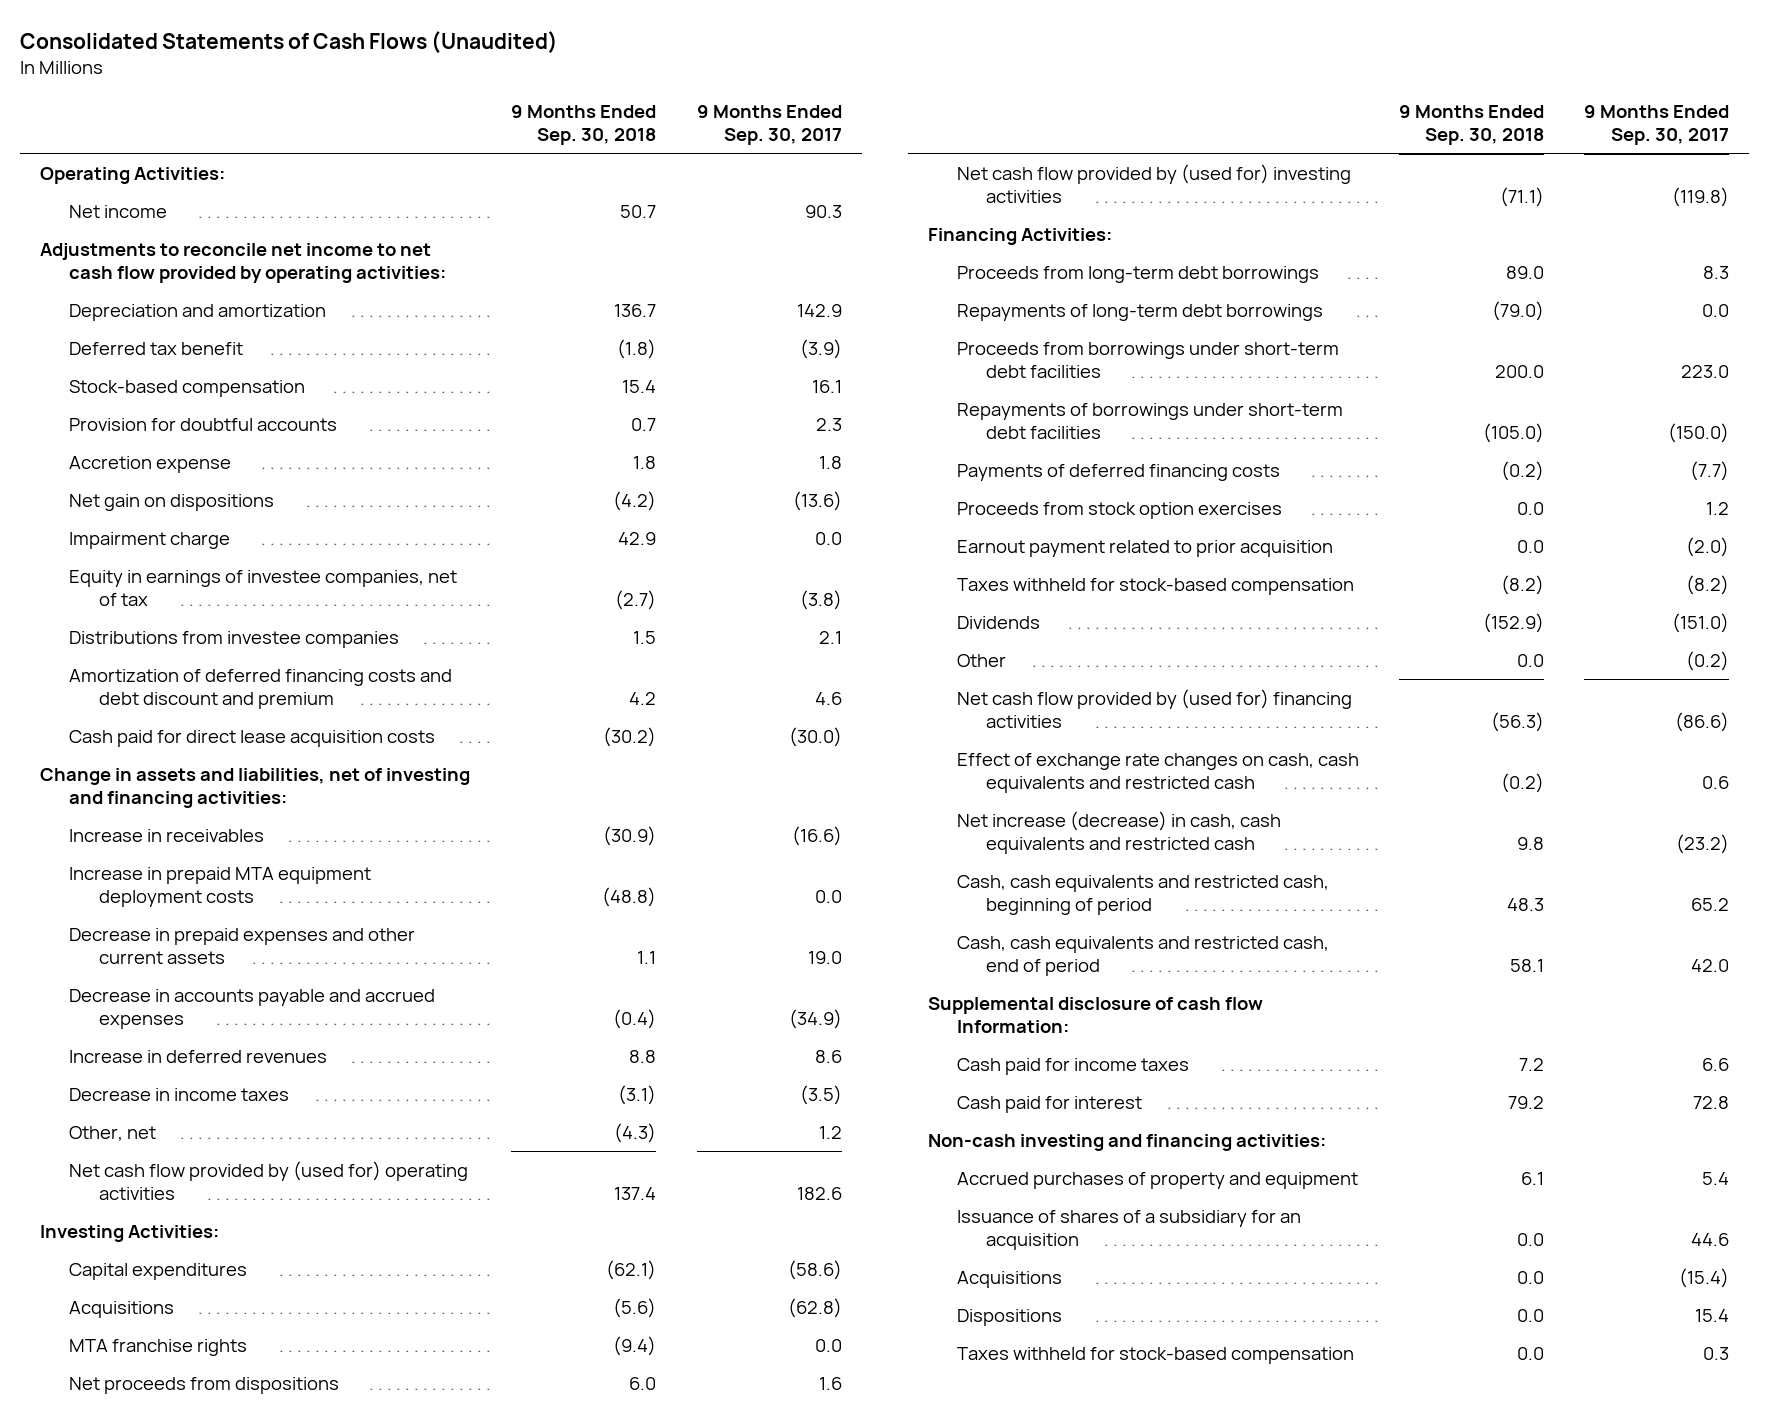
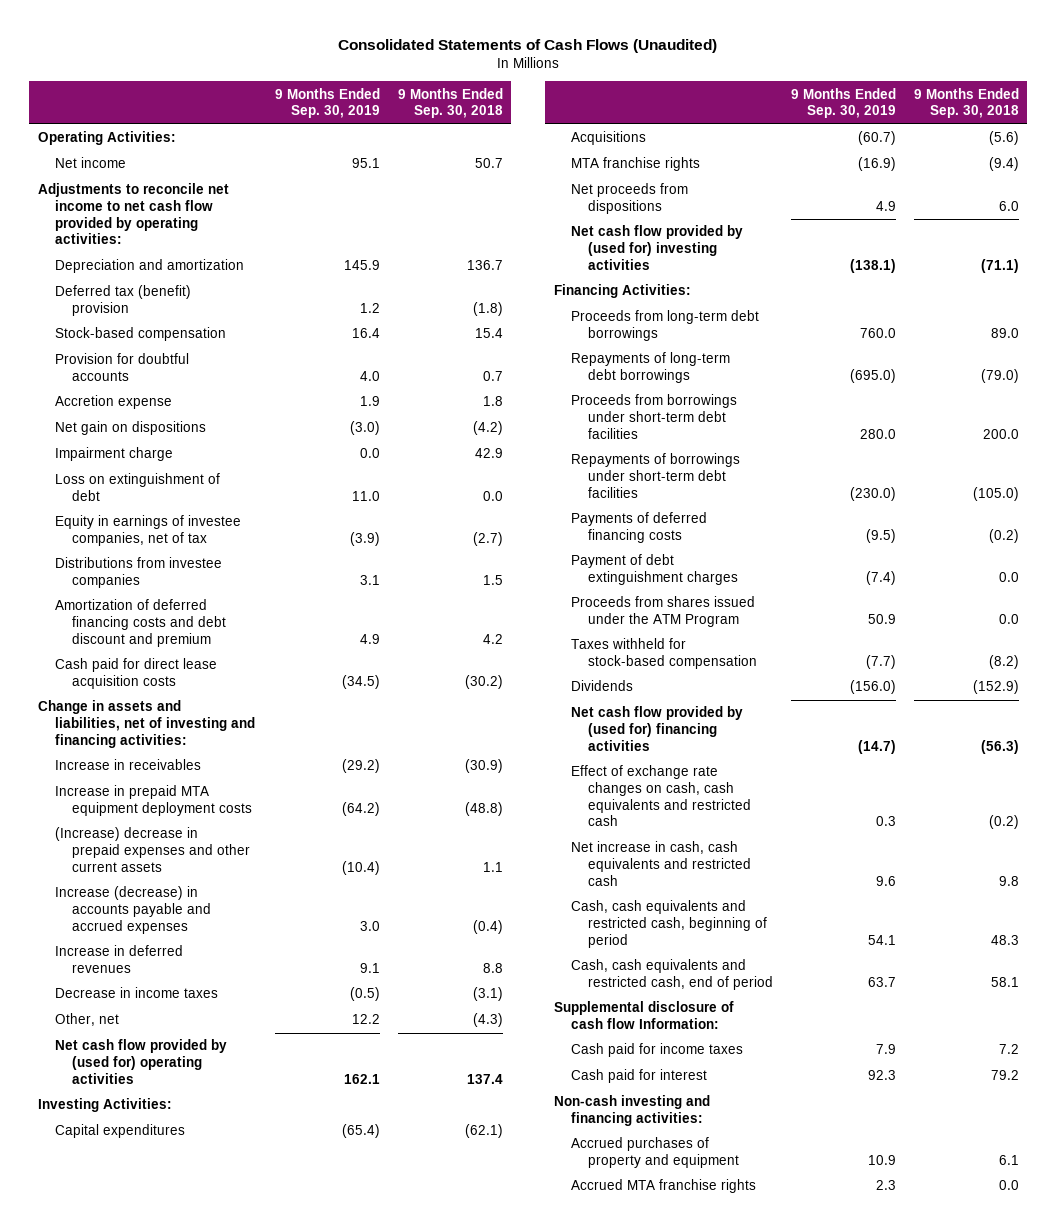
[696,104,842,146] 9 Months Ended Sep. 30, 2017 -> none
none -> [274,87,380,119] 9 Months Ended Sep. 30, 2019
[69,341,244,355] Deferred tax benefit -> [55,285,192,317] Deferred tax (benefit) provision
none -> [55,473,221,502] Loss on extinguishment of debt
[69,927,416,965] Decrease in prepaid expenses and other current assets -> [55,827,251,872] (Increase) decrease in prepaid expenses and other current assets
[69,988,436,1030] Decrease in accounts payable and accrued expenses -> [55,886,212,934] Increase (decrease) in accounts payable and accrued expenses
[957,501,1283,519] Proceeds from stock option exercises -> none
[957,539,1334,557] Earnout payment related to prior acquisition -> none
none -> [571,554,739,586] Payment of debt extinguishment charges
none -> [571,596,756,628] Proceeds from shares issued under the ATM Program
[957,653,1007,667] Other -> none
[957,810,1282,855] Net increase (decrease) in cash, cash equivalents and restricted cash -> [571,841,752,886] Net increase in cash, cash equivalents and restricted cash
[957,1209,1302,1251] Issuance of shares of a subsidiary for an acquisition -> none
[957,1270,1063,1288] Acquisitions -> none
[957,1308,1063,1326] Dispositions -> none
[957,1346,1355,1364] Taxes withheld for stock-based compensation -> none
none -> [571,1179,757,1194] Accrued MTA franchise rights

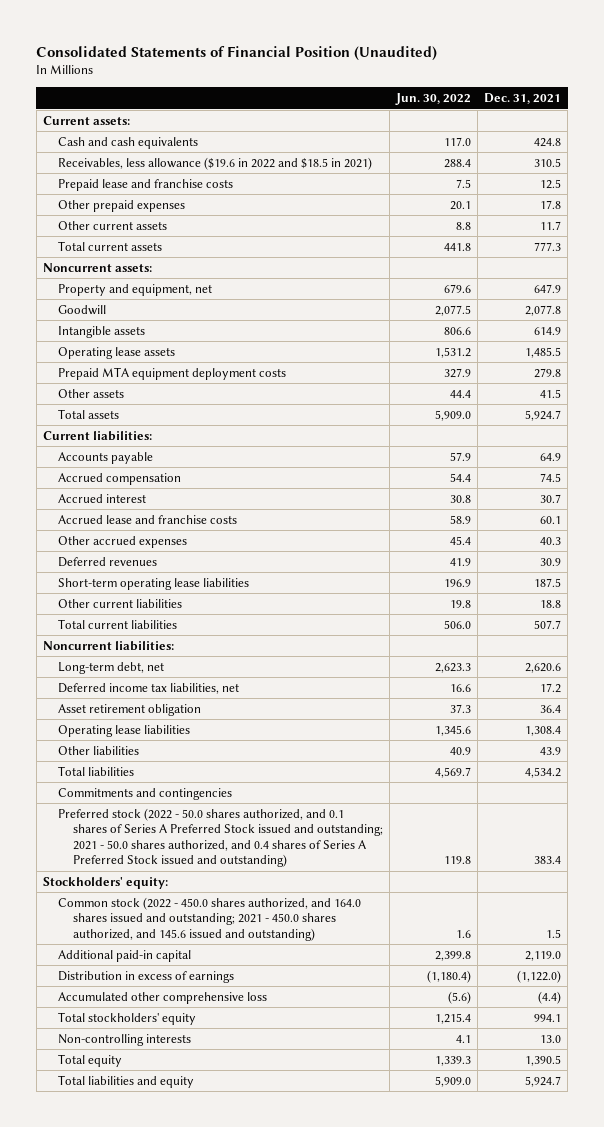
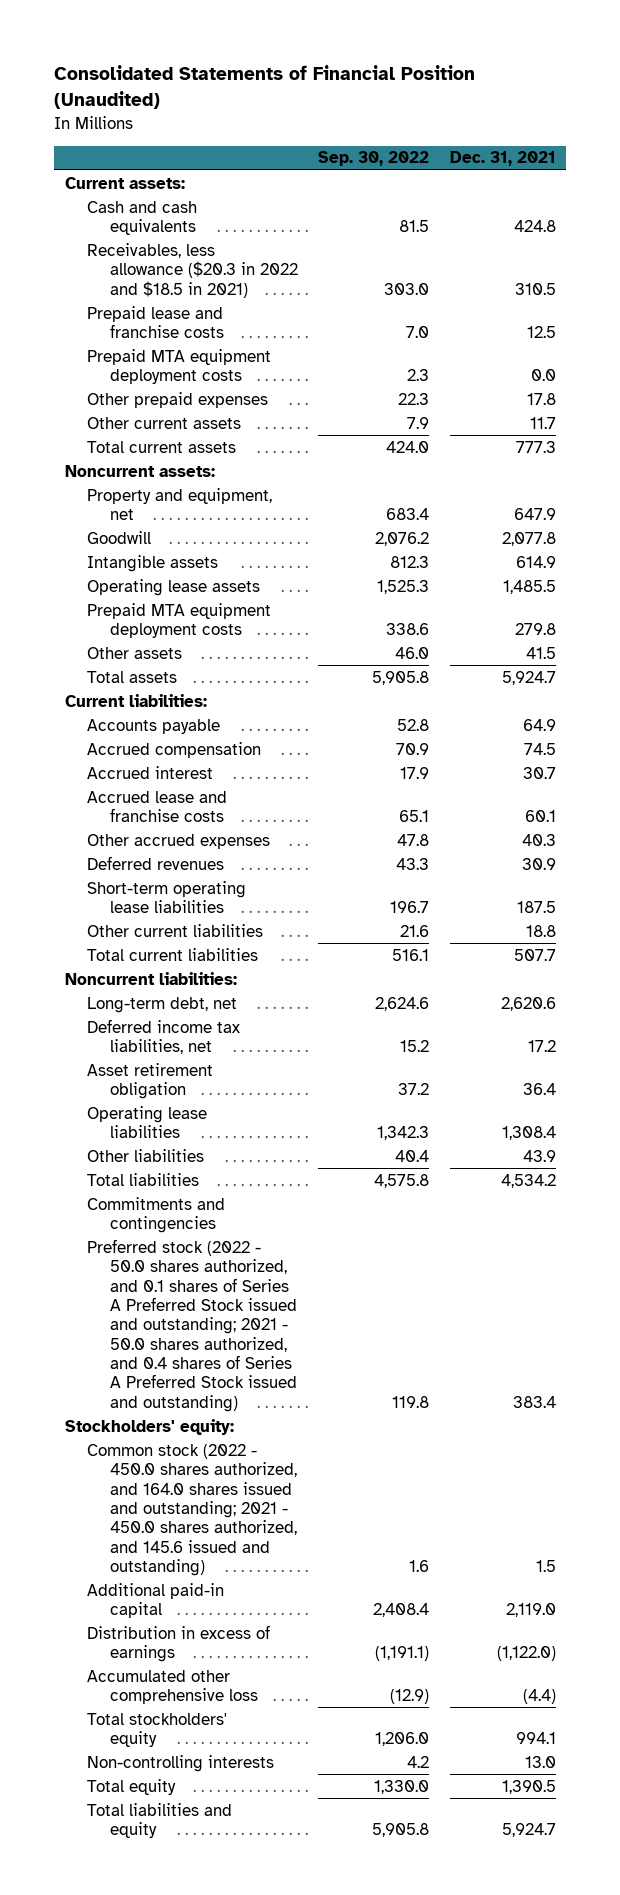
[395,93,472,106] Jun. 30, 2022 -> none
none -> [318,151,430,167] Sep. 30, 2022
[57,156,372,170] Receivables, less allowance ($19.6 in 2022 and $18.5 in 2021) -> [87,242,298,298] Receivables, less allowance ($20.3 in 2022 and $18.5 in 2021)
none -> [87,348,272,385] Prepaid MTA equipment deployment costs

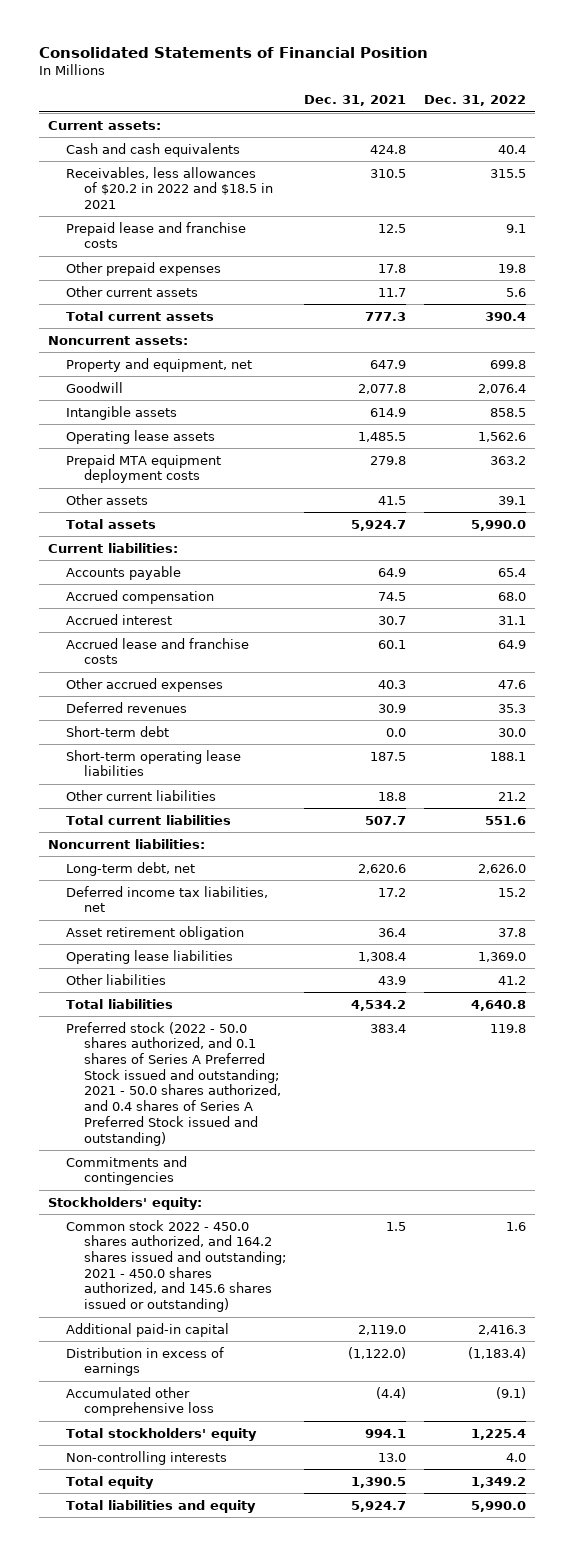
[54,65,476,110] Consolidated Statements of Financial Position (Unaudited) -> [39,47,429,59] Consolidated Statements of Financial Position
[318,151,430,167] Sep. 30, 2022 -> none
none -> [423,95,526,107] Dec. 31, 2022
[87,242,298,298] Receivables, less allowance ($20.3 in 2022 and $18.5 in 2021) -> [65,166,273,210] Receivables, less allowances of $20.2 in 2022 and $18.5 in 2021
[87,348,272,385] Prepaid MTA equipment deployment costs -> none
none -> [65,725,169,737] Short-term debt
[87,1196,226,1234] Commitments and contingencies -> [65,1155,187,1186] Commitments and contingencies
[87,1443,297,1577] Common stock (2022 - 450.0 shares authorized, and 164.0 shares issued and outstanding; 2021 - 450.0 shares authorized, and 145.6 issued and outstanding) -> [65,1219,286,1313] Common stock 2022 - 450.0 shares authorized, and 164.2 shares issued and outstanding; 2021 - 450.0 shares authorized, and 145.6 shares issued or outstanding)

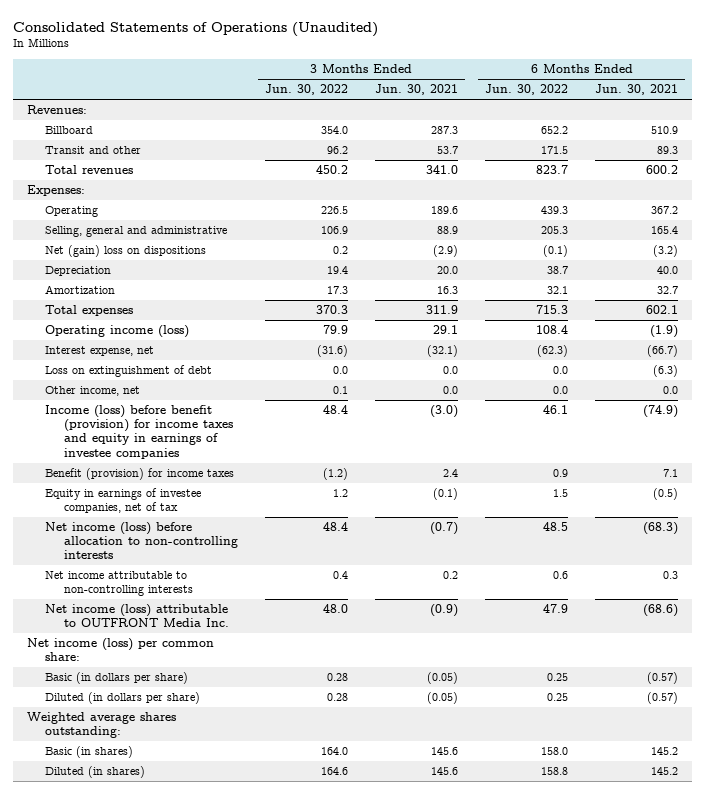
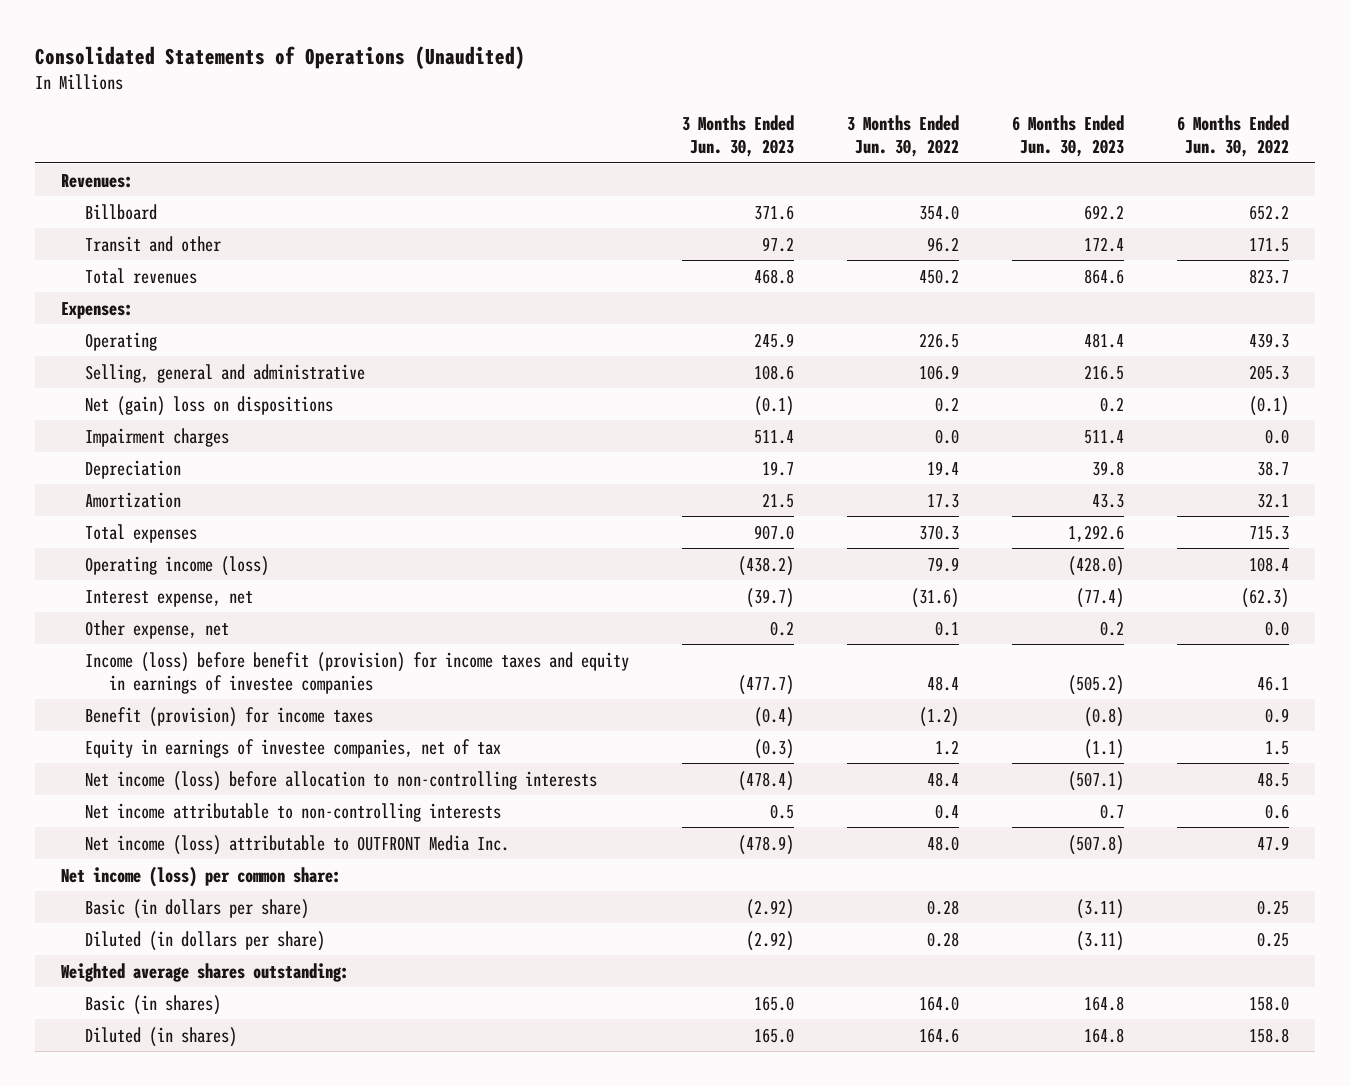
[375,84,459,96] Jun. 30, 2021 -> none
[595,84,679,96] Jun. 30, 2021 -> none
none -> [681,115,794,158] 3 Months Ended Jun. 30, 2023
none -> [1011,115,1124,158] 6 Months Ended Jun. 30, 2023
none -> [84,427,229,447] Impairment charges
[45,365,213,378] Loss on extinguishment of debt -> none
[45,386,141,397] Other income, net -> [84,619,229,639] Other expense, net

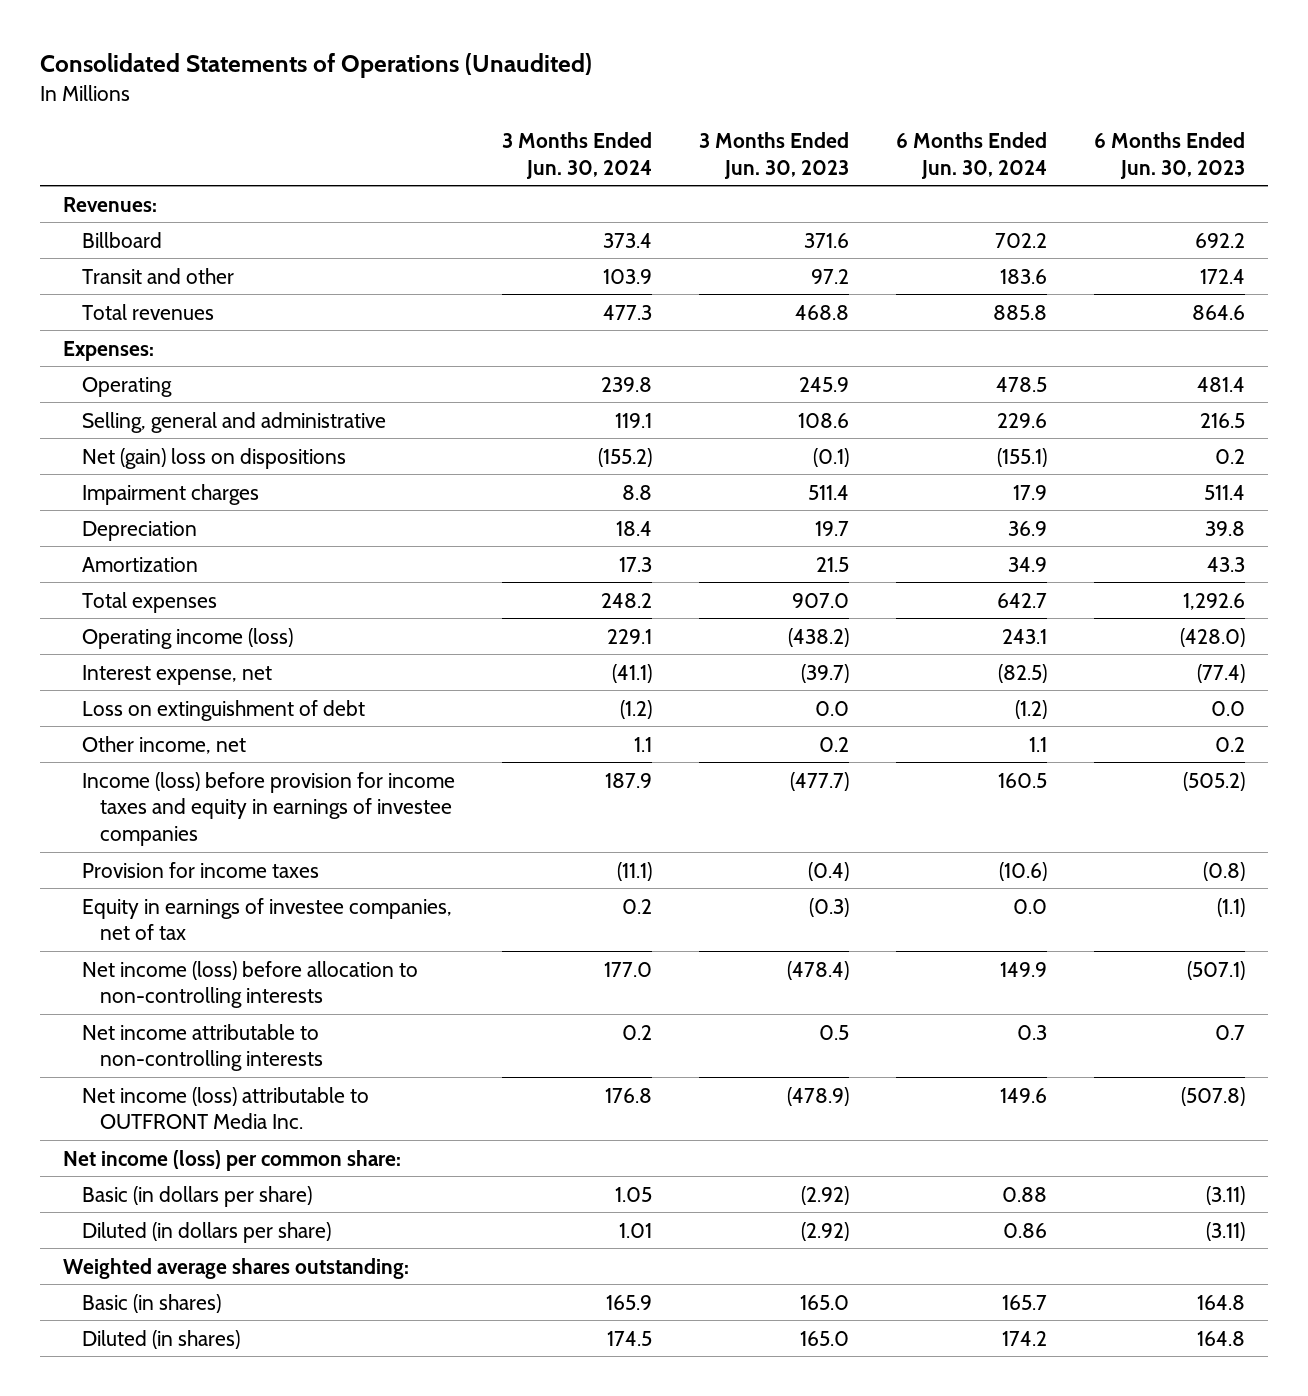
[846,115,959,158] 3 Months Ended Jun. 30, 2022 -> none
[1176,115,1289,158] 6 Months Ended Jun. 30, 2022 -> none
none -> [501,131,652,179] 3 Months Ended Jun. 30, 2024
none -> [895,131,1047,179] 6 Months Ended Jun. 30, 2024
none -> [81,699,365,721] Loss on extinguishment of debt
[84,619,229,639] Other expense, net -> [81,735,246,754] Other income, net
[84,651,629,694] Income (loss) before benefit (provision) for income taxes and equity in earnings of investee companies -> [81,771,455,847] Income (loss) before provision for income taxes and equity in earnings of investee companies
[84,706,373,727] Benefit (provision) for income taxes -> [81,861,319,878] Provision for income taxes

